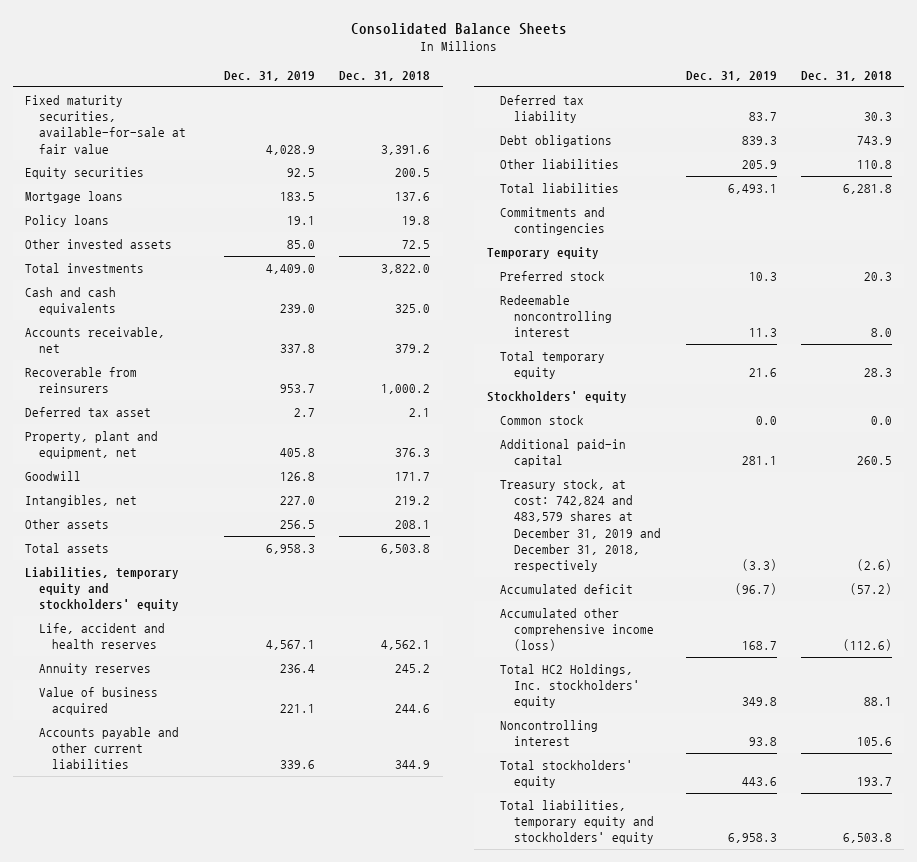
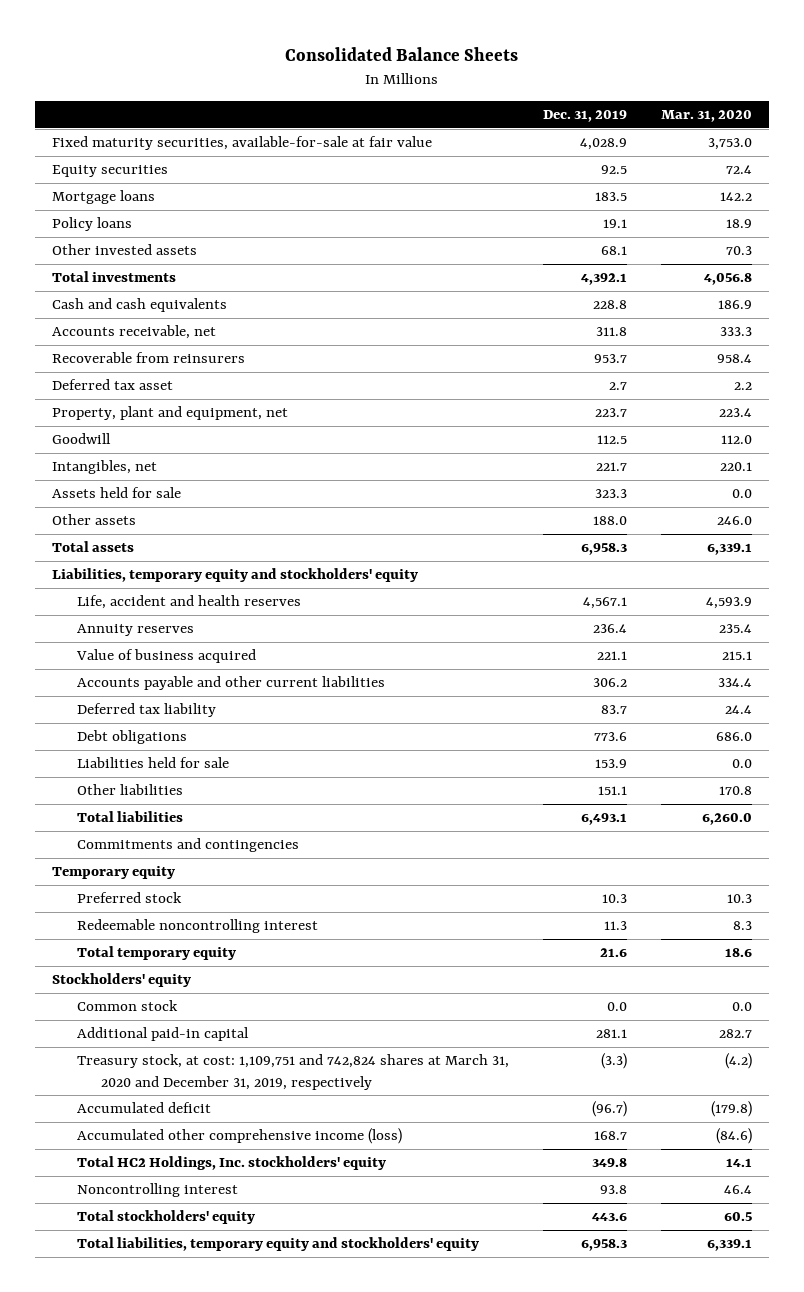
[339,70,431,81] Dec. 31, 2018 -> none
none -> [661,110,753,123] Mar. 31, 2020
[286,240,315,250] 85.0 -> [600,246,627,256] 68.1
[265,264,315,275] 4,409.0 -> [580,273,627,286] 4,392.1
[279,304,315,314] 239.0 -> [592,300,627,310] 228.8
[279,344,315,354] 337.8 -> [595,327,627,337] 311.8
[279,448,315,458] 405.8 -> [594,408,627,418] 223.7
[279,472,315,482] 126.8 -> [596,435,627,445] 112.5
[279,496,315,506] 227.0 -> [595,462,627,472] 221.7
none -> [52,487,182,499] Assets held for sale
[279,520,315,530] 256.5 -> [592,516,627,526] 188.0
[279,760,315,770] 339.6 -> [592,678,627,688] 306.2
[741,136,777,146] 839.3 -> [593,732,627,742] 773.6
none -> [76,757,229,769] Liabilities held for sale
[741,160,777,170] 205.9 -> [597,786,627,796] 151.1
[500,479,661,572] Treasury stock, at cost: 742,824 and 483,579 shares at December 31, 2019 and December 31, 2018, respectively -> [76,1054,509,1090] Treasury stock, at cost: 1,109,751 and 742,824 shares at March 31, 2020 and December 31, 2019, respectively

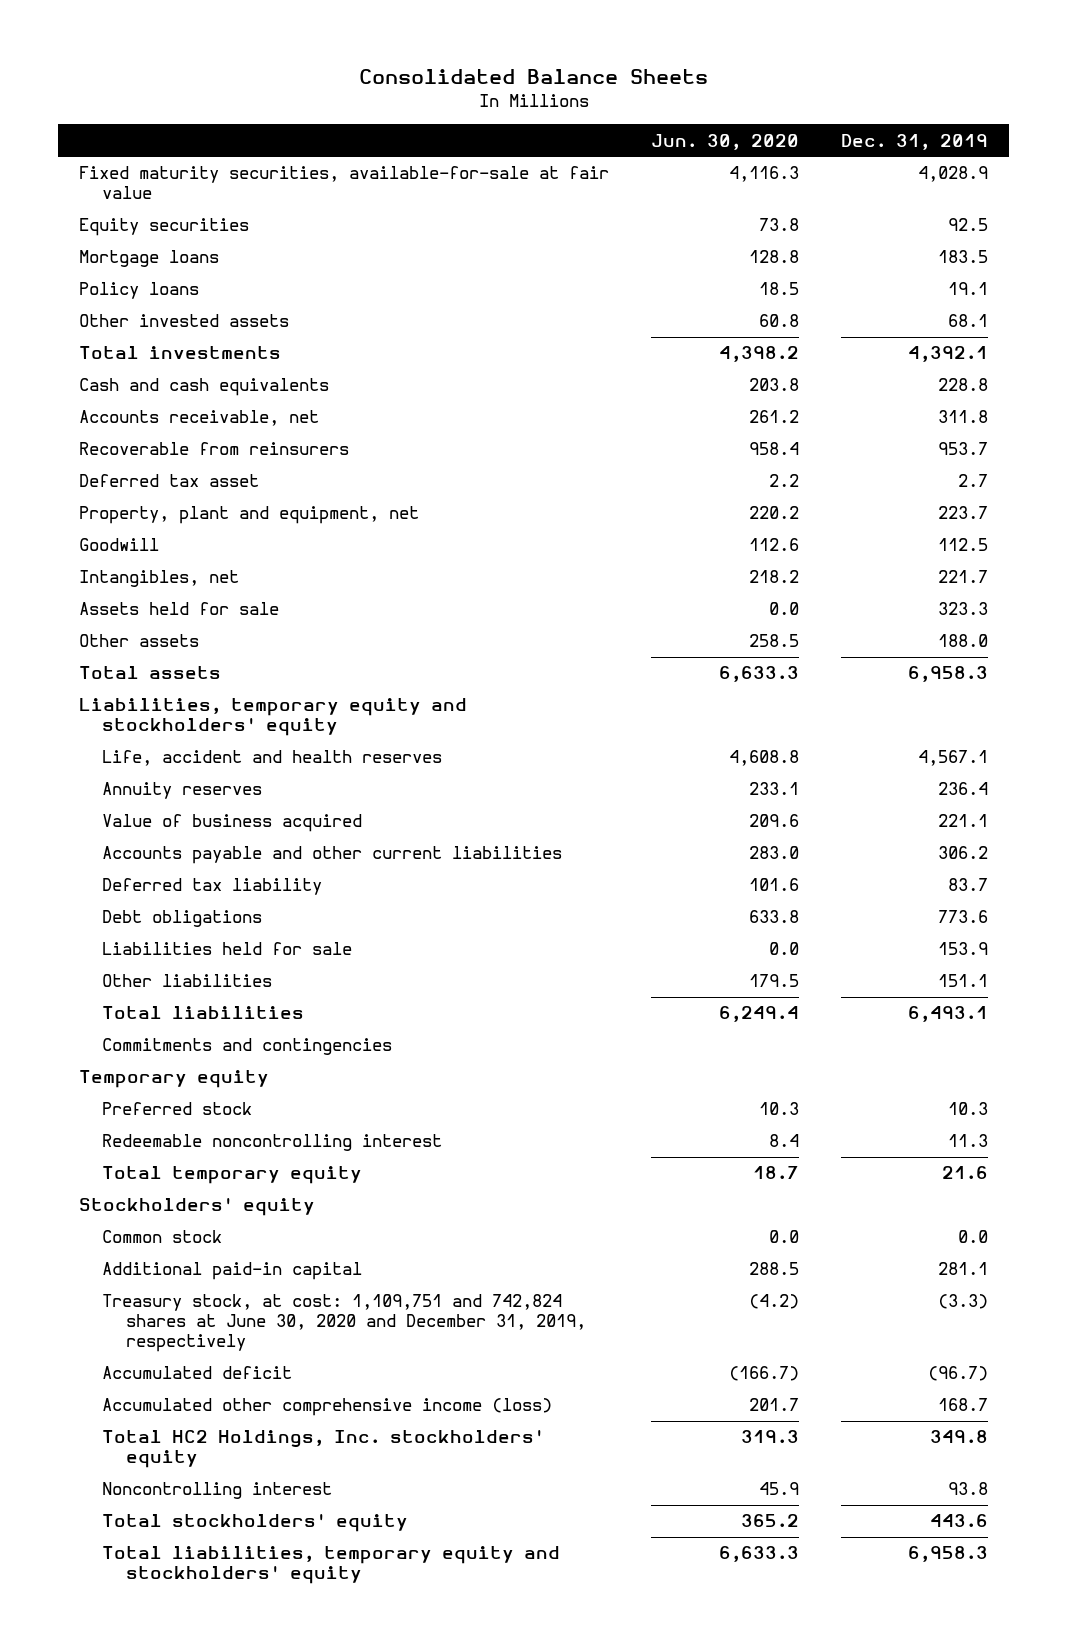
[661,110,753,123] Mar. 31, 2020 -> none
none -> [651,133,800,150] Jun. 30, 2020
[76,1054,509,1090] Treasury stock, at cost: 1,109,751 and 742,824 shares at March 31, 2020 and December 31, 2019, respectively -> [102,1294,586,1353] Treasury stock, at cost: 1,109,751 and 742,824 shares at June 30, 2020 and December 31, 2019, respectively

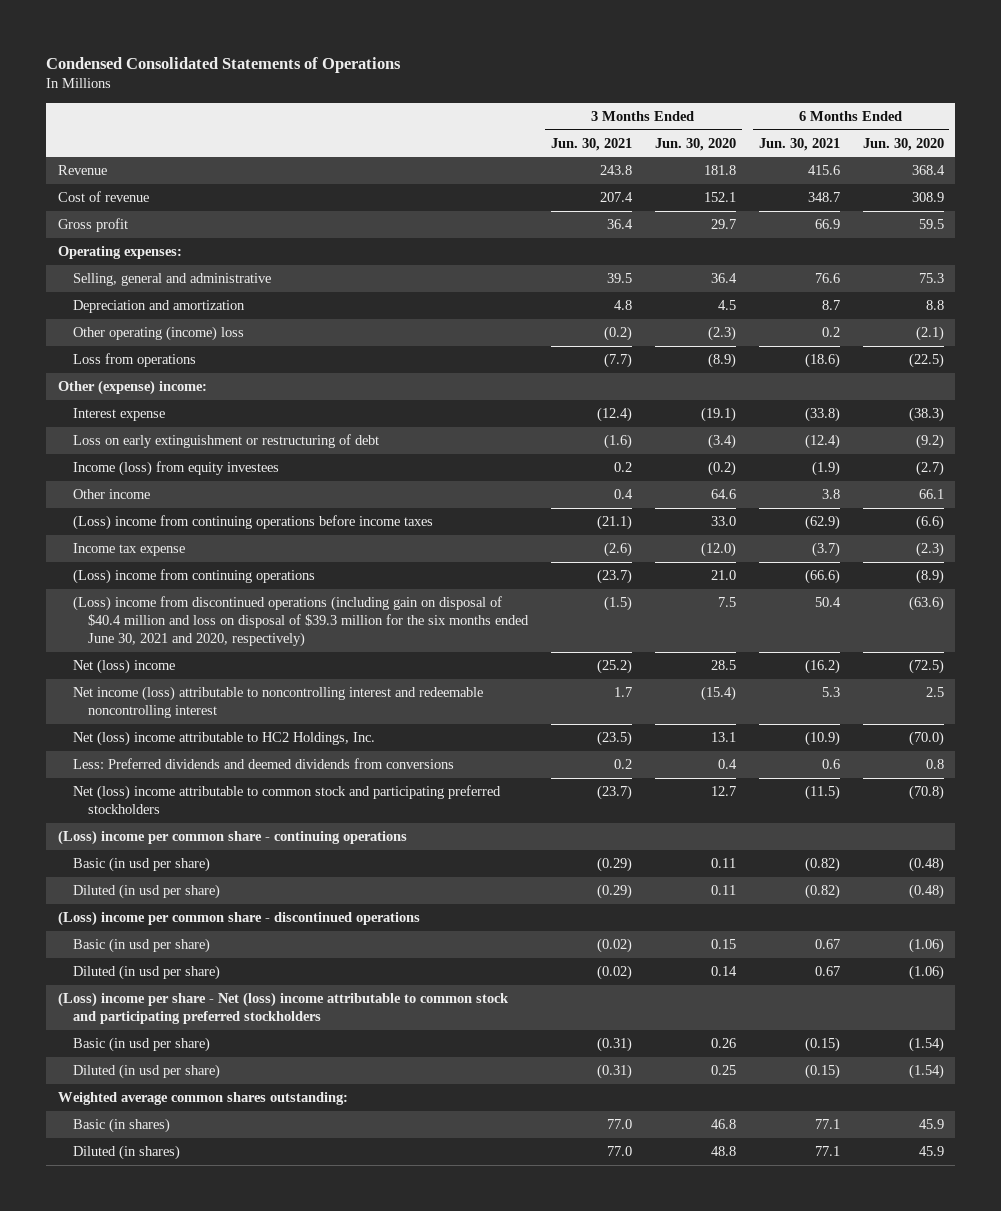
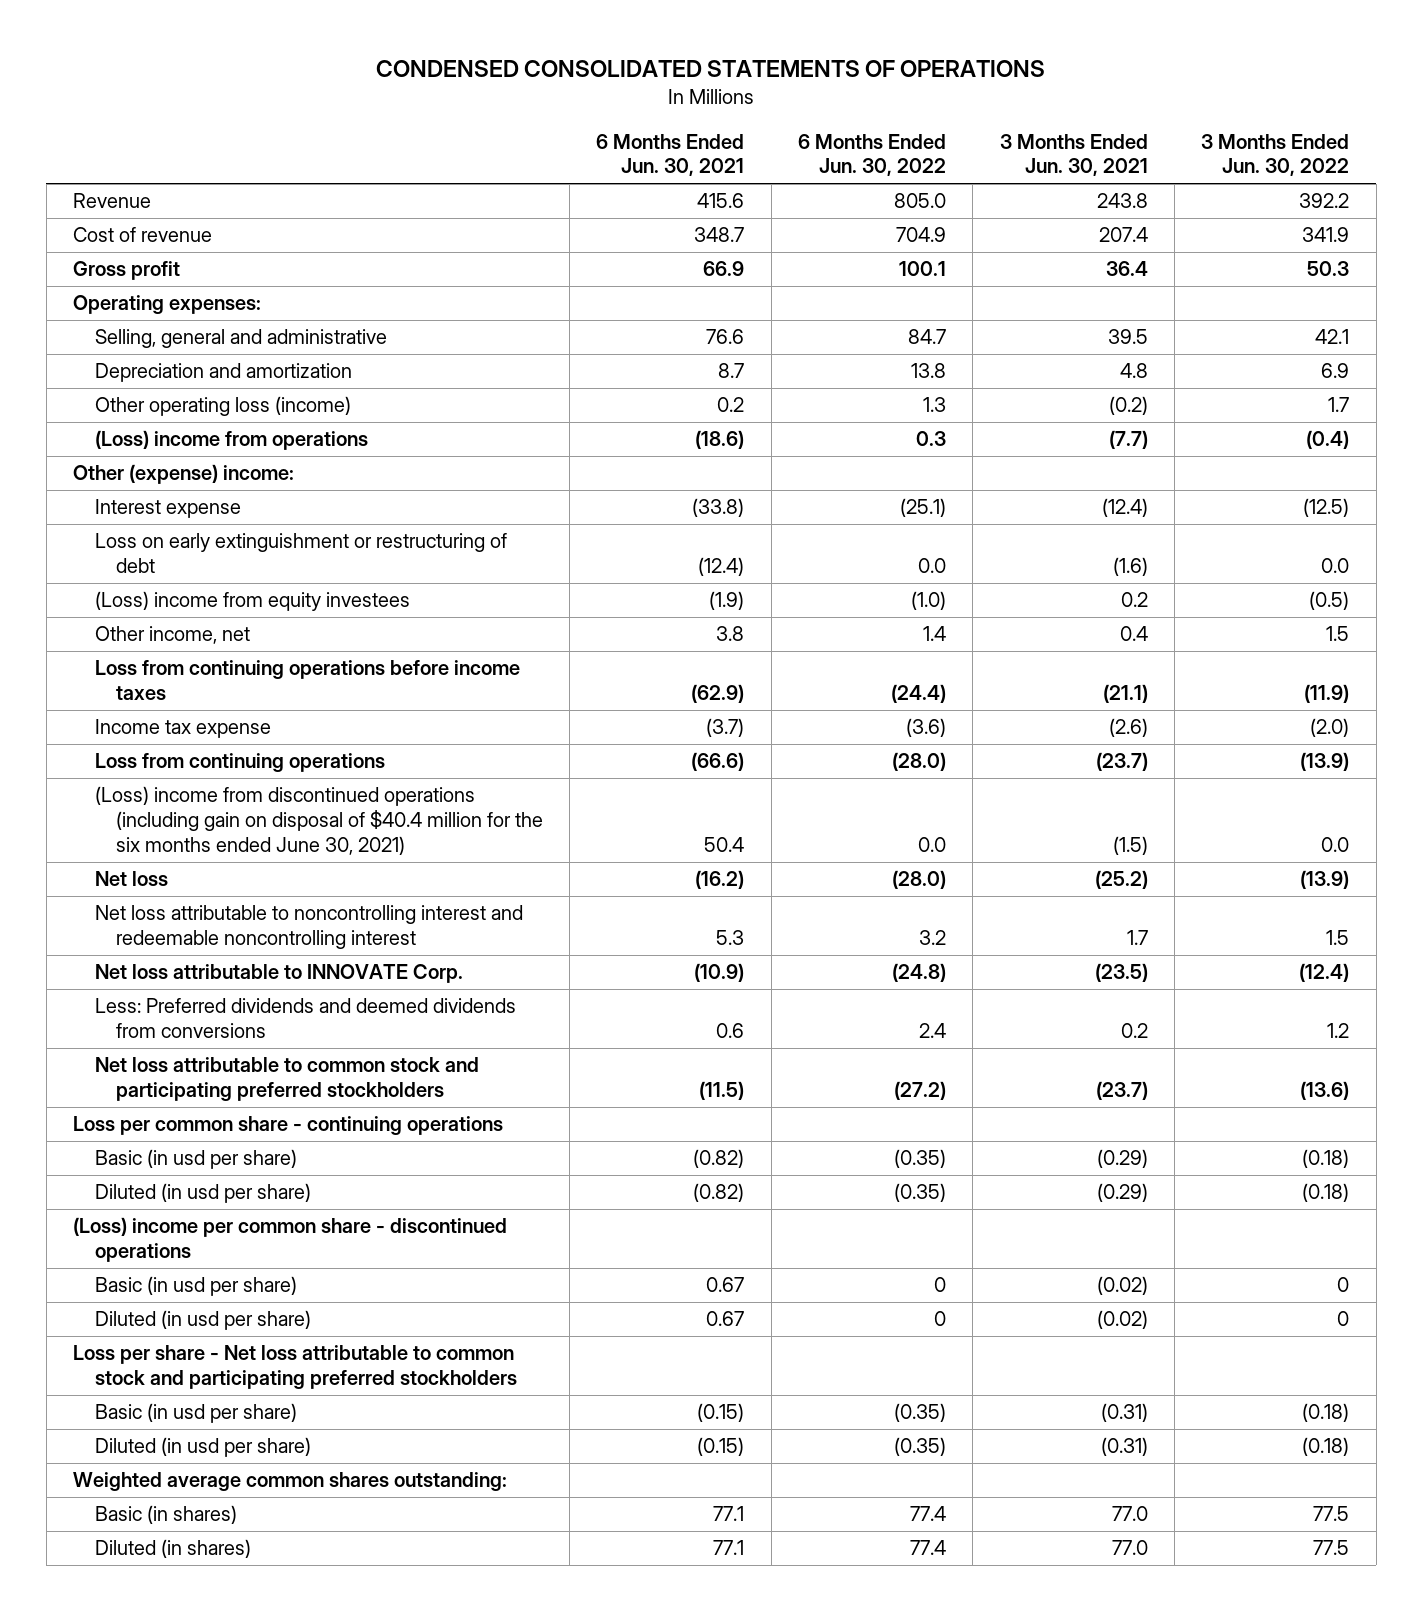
[46,56,402,73] Condensed Consolidated Statements of Operations -> [376,60,1046,78] CONDENSED CONSOLIDATED STATEMENTS OF OPERATIONS
[654,137,736,151] Jun. 30, 2020 -> none
[862,137,944,151] Jun. 30, 2020 -> none
none -> [798,133,947,177] 6 Months Ended Jun. 30, 2022
none -> [1201,133,1350,177] 3 Months Ended Jun. 30, 2022
[72,326,244,342] Other operating (income) loss -> [94,396,351,417] Other operating loss (income)
[72,353,196,368] Loss from operations -> [94,430,368,451] (Loss) income from operations
[72,461,279,477] Income (loss) from equity investees -> [94,591,410,612] (Loss) income from equity investees
[72,489,150,500] Other income -> [94,626,250,645] Other income, net
[72,515,433,531] (Loss) income from continuing operations before income taxes -> [94,660,520,701] Loss from continuing operations before income taxes
[72,569,315,585] (Loss) income from continuing operations -> [94,753,385,773] Loss from continuing operations
[72,596,530,647] (Loss) income from discontinued operations (including gain on disposal of $40.4 million and loss on disposal of $39.3 million for the six months ended June 30, 2021 and 2020, respectively) -> [94,786,543,855] (Loss) income from discontinued operations (including gain on disposal of $40.4 million for the six months ended June 30, 2021)
[72,659,175,675] Net (loss) income -> [94,871,168,887] Net loss
[72,686,483,719] Net income (loss) attributable to noncontrolling interest and redeemable noncontrolling interest -> [94,905,523,950] Net loss attributable to noncontrolling interest and redeemable noncontrolling interest
[72,731,375,747] Net (loss) income attributable to HC2 Holdings, Inc. -> [94,964,463,984] Net loss attributable to INNOVATE Corp.
[72,785,501,815] Net (loss) income attributable to common stock and participating preferred stockholders -> [94,1057,479,1102] Net loss attributable to common stock and participating preferred stockholders
[57,830,407,846] (Loss) income per common share - continuing operations -> [73,1116,504,1136] Loss per common share - continuing operations
[57,992,509,1025] (Loss) income per share - Net (loss) income attributable to common stock and participating preferred stockholders -> [73,1345,517,1390] Loss per share - Net loss attributable to common stock and participating preferred stockholders

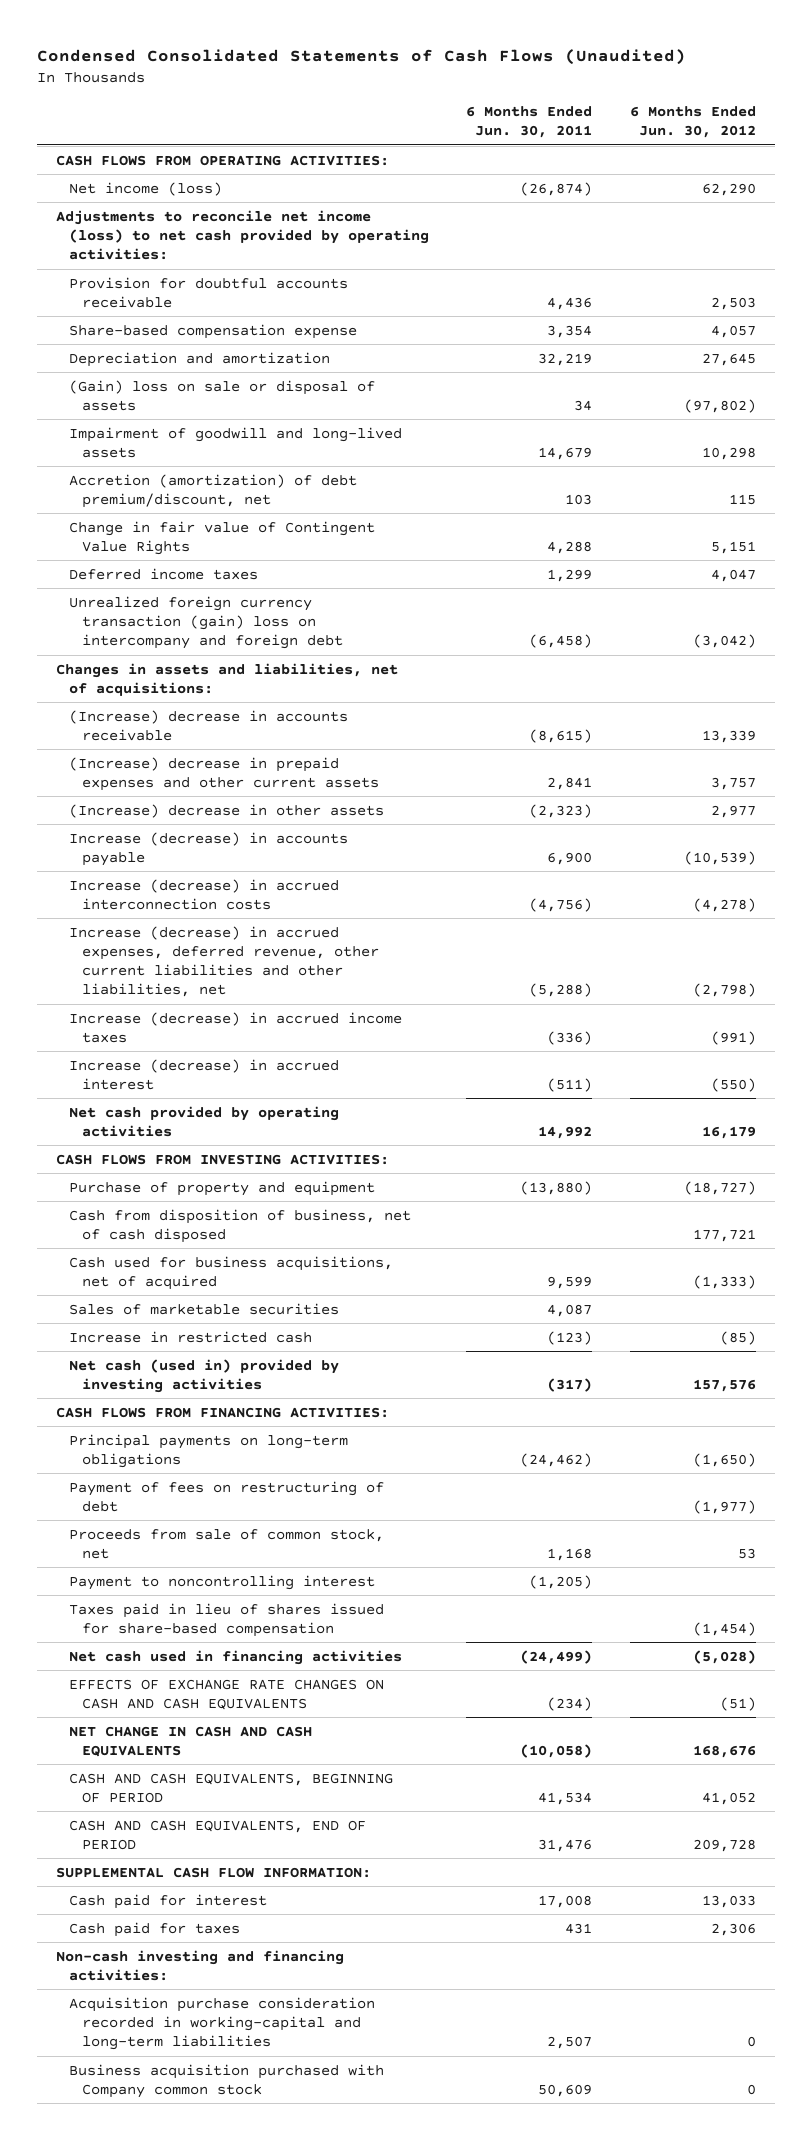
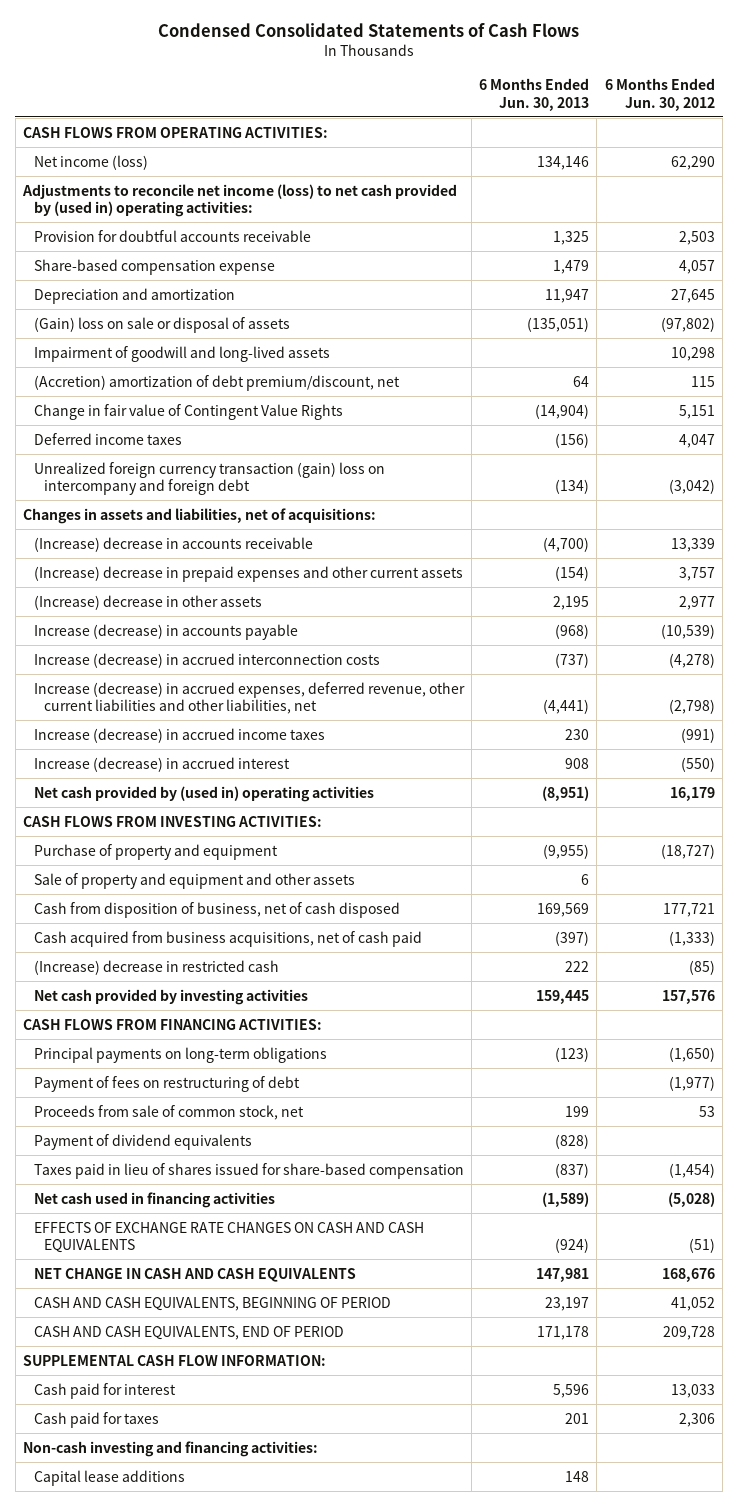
[37,49,687,66] Condensed Consolidated Statements of Cash Flows (Unaudited) -> [157,23,579,38] Condensed Consolidated Statements of Cash Flows
[466,105,593,139] 6 Months Ended Jun. 30, 2011 -> none
none -> [479,78,590,111] 6 Months Ended Jun. 30, 2013
[55,209,429,260] Adjustments to reconcile net income (loss) to net cash provided by operating activities: -> [21,183,457,218] Adjustments to reconcile net income (loss) to net cash provided by (used in) operating activities:
[68,473,357,508] Accretion (amortization) of debt premium/discount, net -> [33,374,400,391] (Accretion) amortization of debt premium/discount, net
[68,1105,339,1137] Net cash provided by operating activities -> [33,785,374,802] Net cash provided by (used in) operating activities
none -> [33,872,355,889] Sale of property and equipment and other assets
[68,1302,339,1315] Sales of marketable securities -> none
[68,1255,393,1290] Cash used for business acquisitions, net of acquired -> [33,930,422,947] Cash acquired from business acquisitions, net of cash paid
[68,1330,312,1343] Increase in restricted cash -> [33,959,279,975] (Increase) decrease in restricted cash
[68,1358,339,1393] Net cash (used in) provided by investing activities -> [33,988,308,1005] Net cash provided by investing activities
[68,1574,375,1590] Payment to noncontrolling interest -> none
none -> [33,1133,252,1150] Payment of dividend equivalents
[68,1996,375,2050] Acquisition purchase consideration recorded in working-capital and long-term liabilities -> none
[68,2063,384,2098] Business acquisition purchased with Company common stock -> none
none -> [33,1469,185,1486] Capital lease additions

